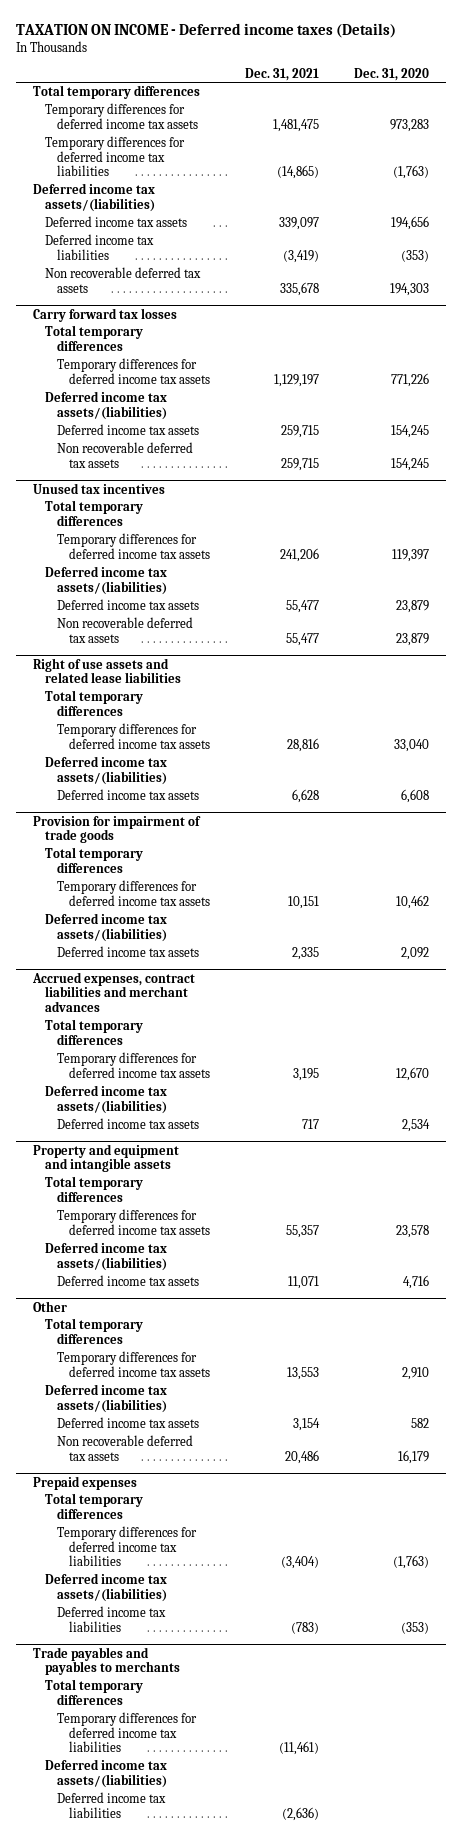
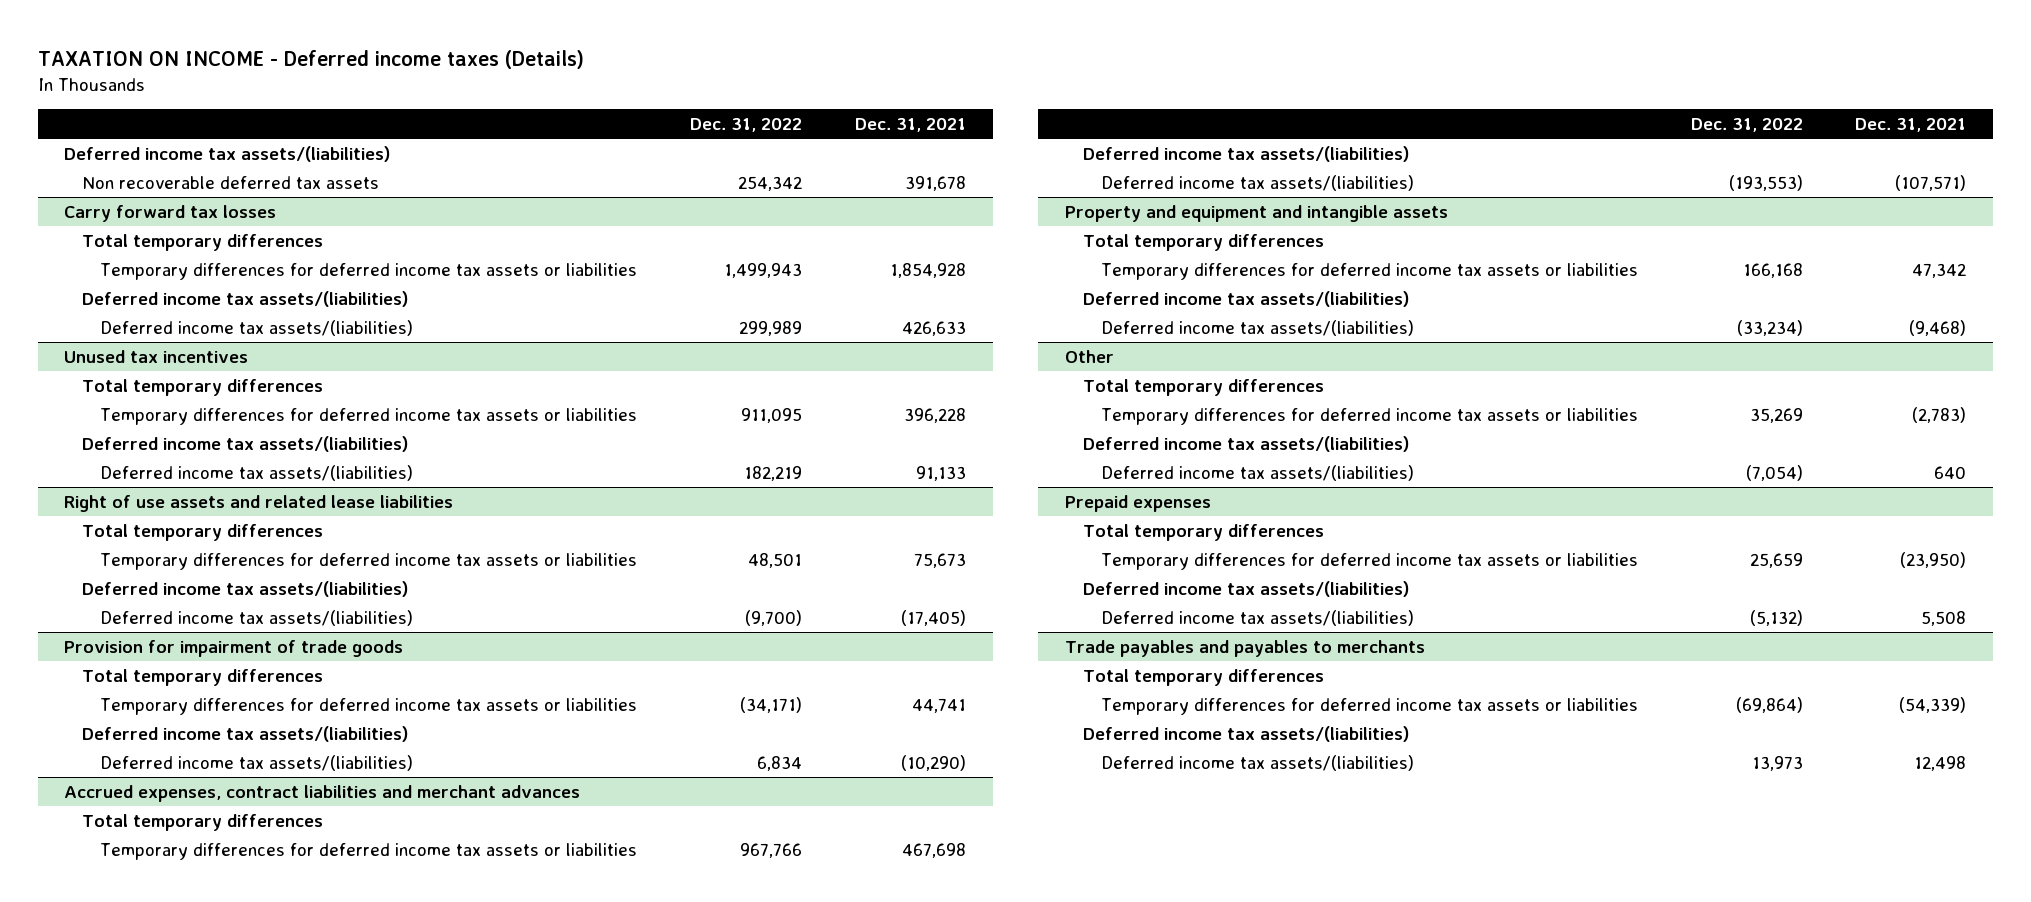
[353,67,429,81] Dec. 31, 2020 -> none
none -> [690,117,803,132] Dec. 31, 2022
[33,85,201,100] Total temporary differences -> none
[45,103,199,129] Temporary differences for deferred income tax assets -> none
[45,136,186,177] Temporary differences for deferred income tax liabilities -> none
[45,216,188,228] Deferred income tax assets -> none
[45,234,155,260] Deferred income tax liabilities -> none
[280,281,320,296] 335,678 -> [905,175,967,191] 391,678
[57,358,211,384] Temporary differences for deferred income tax assets -> [100,262,638,280] Temporary differences for deferred income tax assets or liabilities
[274,373,320,387] 1,129,197 -> [890,262,967,278] 1,854,928
[57,442,194,468] Non recoverable deferred tax assets -> none
[57,424,200,436] Deferred income tax assets -> [100,319,414,336] Deferred income tax assets/(liabilities)
[281,425,320,439] 259,715 -> [902,320,967,336] 426,633
[57,533,211,559] Temporary differences for deferred income tax assets -> [100,407,638,425] Temporary differences for deferred income tax assets or liabilities
[280,547,320,562] 241,206 -> [904,407,967,423] 396,228
[57,617,194,643] Non recoverable deferred tax assets -> none
[57,599,200,611] Deferred income tax assets -> [100,464,414,481] Deferred income tax assets/(liabilities)
[286,600,320,614] 55,477 -> [916,465,967,481] 91,133
[57,723,211,749] Temporary differences for deferred income tax assets -> [100,552,638,570] Temporary differences for deferred income tax assets or liabilities
[287,737,320,752] 28,816 -> [914,552,967,568] 75,673
[57,789,200,801] Deferred income tax assets -> [100,609,414,626] Deferred income tax assets/(liabilities)
[292,789,320,804] 6,628 -> [901,609,967,626] (17,405)
[57,880,211,906] Temporary differences for deferred income tax assets -> [100,697,638,715] Temporary differences for deferred income tax assets or liabilities
[288,895,320,909] 10,151 -> [912,697,967,713] 44,741
[57,946,200,958] Deferred income tax assets -> [100,754,414,771] Deferred income tax assets/(liabilities)
[292,947,320,961] 2,335 -> [901,754,967,771] (10,290)
[57,1052,211,1078] Temporary differences for deferred income tax assets -> [100,842,638,860] Temporary differences for deferred income tax assets or liabilities
[293,1067,320,1081] 3,195 -> [902,842,967,858] 467,698
[57,1118,200,1130] Deferred income tax assets -> [1100,174,1414,191] Deferred income tax assets/(liabilities)
[302,1119,320,1130] 717 -> [1895,174,1967,191] (107,571)
[57,1209,211,1235] Temporary differences for deferred income tax assets -> [1100,262,1638,280] Temporary differences for deferred income tax assets or liabilities
[286,1224,320,1238] 55,357 -> [1912,262,1967,278] 47,342
[57,1275,200,1287] Deferred income tax assets -> [1100,319,1414,336] Deferred income tax assets/(liabilities)
[288,1276,320,1290] 11,071 -> [1909,319,1967,336] (9,468)
[57,1351,211,1377] Temporary differences for deferred income tax assets -> [1100,407,1638,425] Temporary differences for deferred income tax assets or liabilities
[287,1366,320,1380] 13,553 -> [1912,406,1967,423] (2,783)
[57,1435,194,1461] Non recoverable deferred tax assets -> none
[57,1417,200,1429] Deferred income tax assets -> [1100,464,1414,481] Deferred income tax assets/(liabilities)
[293,1418,321,1432] 3,154 -> [1934,465,1967,479] 640
[57,1526,198,1567] Temporary differences for deferred income tax liabilities -> [1100,552,1638,570] Temporary differences for deferred income tax assets or liabilities
[281,1556,320,1570] (3,404) -> [1900,551,1967,568] (23,950)
[57,1606,167,1632] Deferred income tax liabilities -> [1100,609,1414,626] Deferred income tax assets/(liabilities)
[291,1621,320,1634] (783) -> [1921,610,1967,626] 5,508
[57,1712,198,1753] Temporary differences for deferred income tax liabilities -> [1100,697,1638,715] Temporary differences for deferred income tax assets or liabilities
[279,1741,320,1756] (11,461) -> [1899,696,1967,713] (54,339)
[57,1792,167,1818] Deferred income tax liabilities -> [1100,754,1414,771] Deferred income tax assets/(liabilities)
[282,1806,320,1821] (2,636) -> [1914,755,1967,771] 12,498

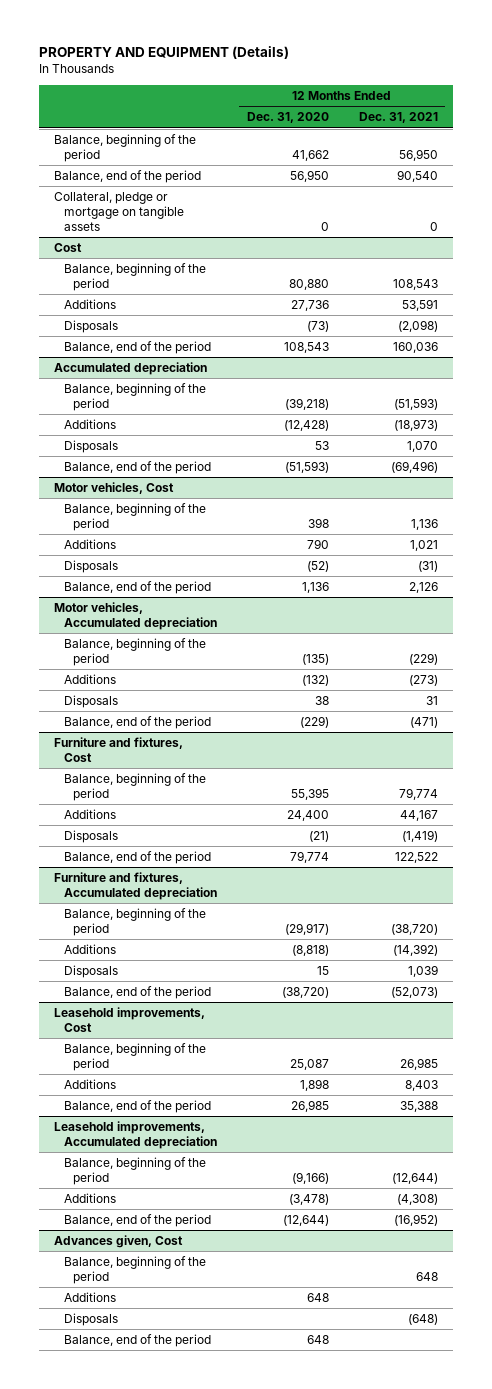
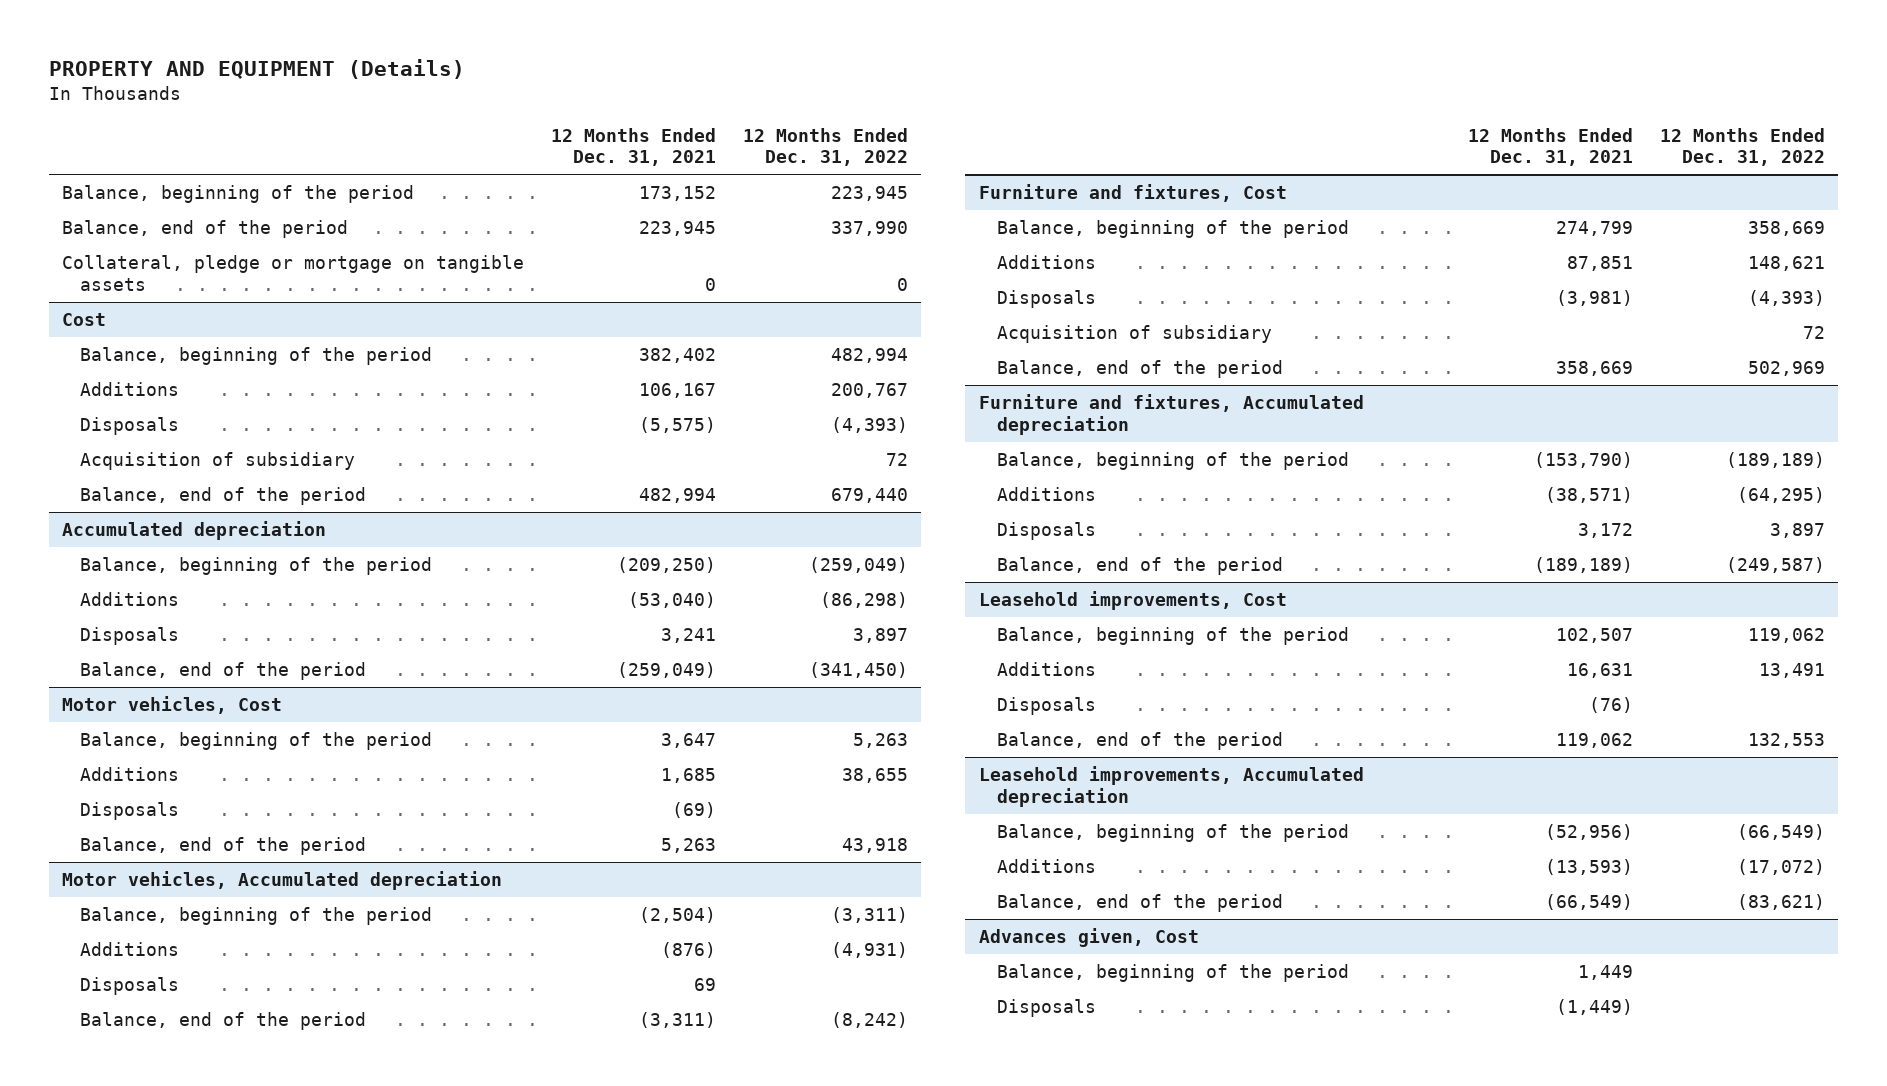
[246,112,329,124] Dec. 31, 2020 -> none
none -> [742,127,908,167] 12 Months Ended Dec. 31, 2022
[398,148,438,161] 56,950 -> [638,186,716,202] 173,152
[396,169,438,182] 90,540 -> [638,221,716,237] 223,945
[392,278,438,290] 108,543 -> [638,348,716,364] 382,402
[401,298,438,311] 53,591 -> [638,383,716,399] 106,167
[397,319,438,332] (2,098) -> [638,417,716,434] (5,575)
none -> [80,452,356,471] Acquisition of subsidiary
[392,341,438,353] 160,036 -> [638,488,716,504] 482,994
[393,397,438,410] (51,593) -> [616,557,716,574] (209,250)
[393,418,438,431] (18,973) -> [627,592,716,609] (53,040)
[406,440,438,452] 1,070 -> [660,628,716,644] 3,241
[390,460,438,473] (69,496) -> [616,662,716,679] (259,049)
[410,518,438,530] 1,136 -> [660,733,716,749] 3,647
[409,539,438,551] 1,021 -> [660,768,716,784] 1,685
[417,560,438,572] (31) -> [671,802,716,819] (69)
[408,581,438,593] 2,126 -> [660,838,716,854] 5,263
[408,652,438,665] (229) -> [638,907,716,924] (2,504)
[408,674,438,686] (273) -> [660,942,716,959] (876)
[425,695,438,705] 31 -> [693,978,716,992] 69
[409,716,438,728] (471) -> [638,1012,716,1029] (3,311)
[398,787,438,800] 79,774 -> [1555,221,1633,237] 274,799
[399,809,438,821] 44,167 -> [1566,256,1633,272] 87,851
[401,829,438,842] (1,419) -> [1555,290,1633,307] (3,981)
none -> [996,325,1272,344] Acquisition of subsidiary
[394,851,438,863] 122,522 -> [1555,361,1633,377] 358,669
[390,923,438,935] (38,720) -> [1533,452,1633,469] (153,790)
[392,943,438,956] (14,392) -> [1544,487,1633,504] (38,571)
[407,964,438,977] 1,039 -> [1577,523,1633,539] 3,172
[390,986,438,998] (52,073) -> [1533,557,1633,574] (189,189)
[399,1057,438,1070] 26,985 -> [1555,628,1633,644] 102,507
[404,1079,438,1091] 8,403 -> [1566,663,1633,679] 16,631
none -> [996,697,1096,716] Disposals
[399,1100,438,1112] 35,388 -> [1555,733,1633,749] 119,062
[391,1172,438,1184] (12,644) -> [1544,824,1633,841] (52,956)
[396,1193,438,1205] (4,308) -> [1544,859,1633,876] (13,593)
[393,1213,438,1226] (16,952) -> [1544,894,1633,911] (66,549)
[63,1291,116,1302] Additions -> none
[63,1333,211,1347] Balance, end of the period -> none
[415,1271,438,1281] 648 -> [1577,965,1633,981] 1,449
[407,1313,438,1325] (648) -> [1555,999,1633,1016] (1,449)

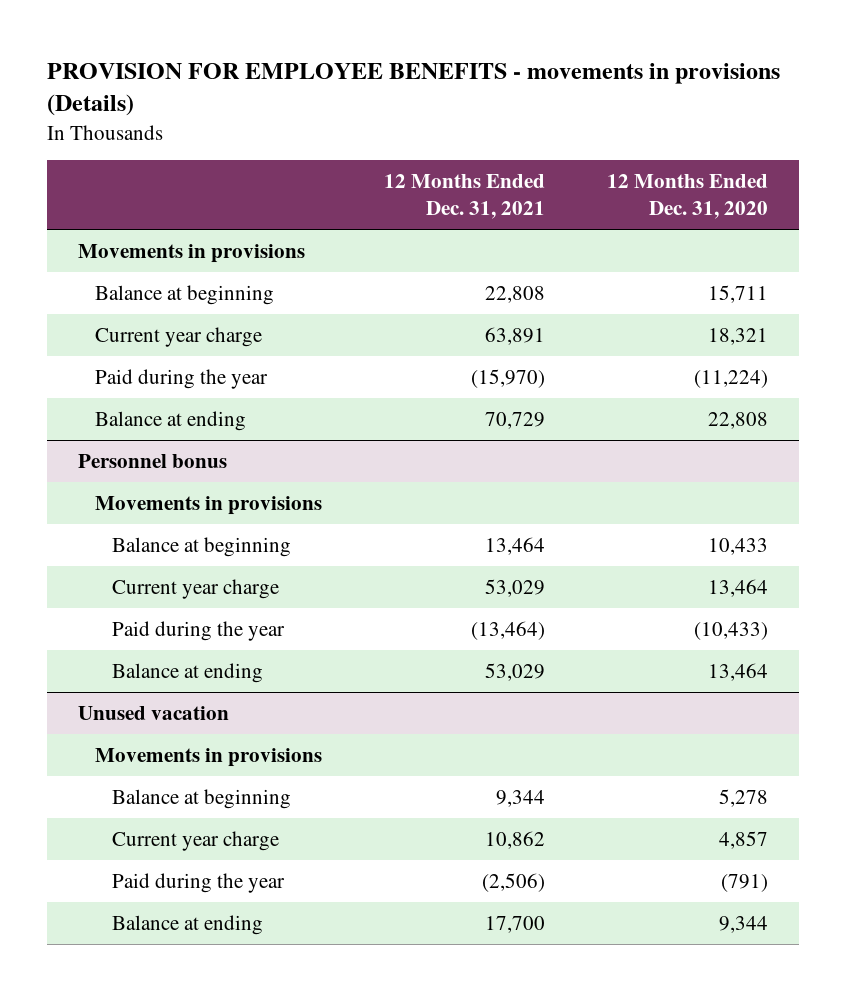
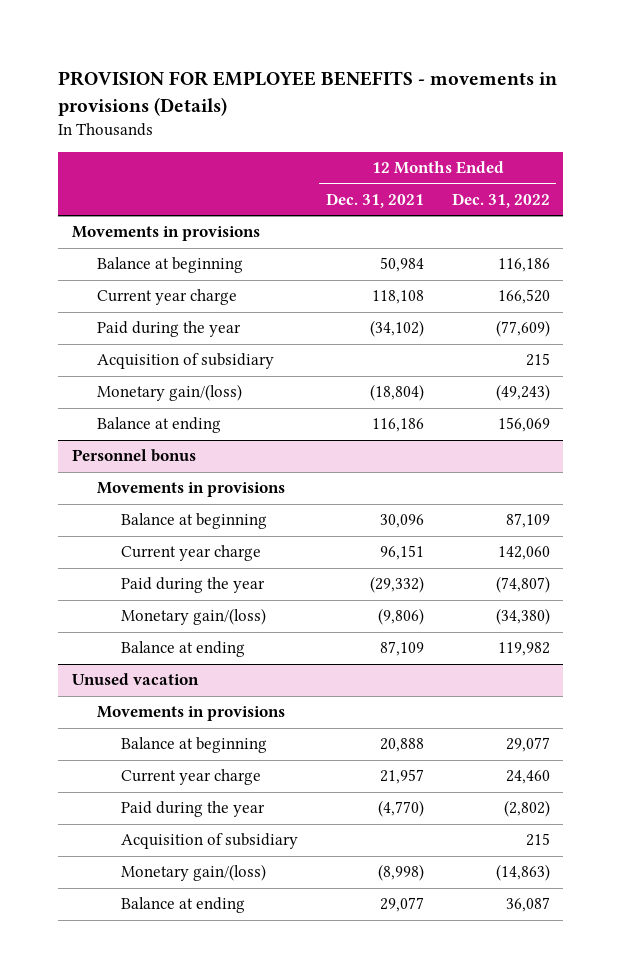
[607,174,769,220] 12 Months Ended Dec. 31, 2020 -> none
none -> [451,193,550,209] Dec. 31, 2022
[484,285,545,303] 22,808 -> [379,257,424,273] 50,984
[484,326,545,345] 63,891 -> [371,290,424,305] 118,108
[470,368,545,388] (15,970) -> [369,320,424,338] (34,102)
none -> [96,353,274,370] Acquisition of subsidiary
none -> [96,384,242,402] Monetary gain/(loss)
[484,411,545,429] 70,729 -> [371,418,424,433] 116,186
[484,536,545,555] 13,464 -> [379,514,424,529] 30,096
[484,578,545,597] 53,029 -> [379,545,424,561] 96,151
[470,620,545,640] (13,464) -> [369,576,424,594] (29,332)
none -> [121,608,267,626] Monetary gain/(loss)
[484,662,545,681] 53,029 -> [379,641,424,657] 87,109
[495,789,545,807] 9,344 -> [379,738,424,753] 20,888
[484,830,545,849] 10,862 -> [379,769,424,785] 21,957
[481,872,545,892] (2,506) -> [377,800,424,818] (4,770)
none -> [121,833,299,850] Acquisition of subsidiary
none -> [121,864,267,882] Monetary gain/(loss)
[484,915,545,933] 17,700 -> [379,897,424,913] 29,077

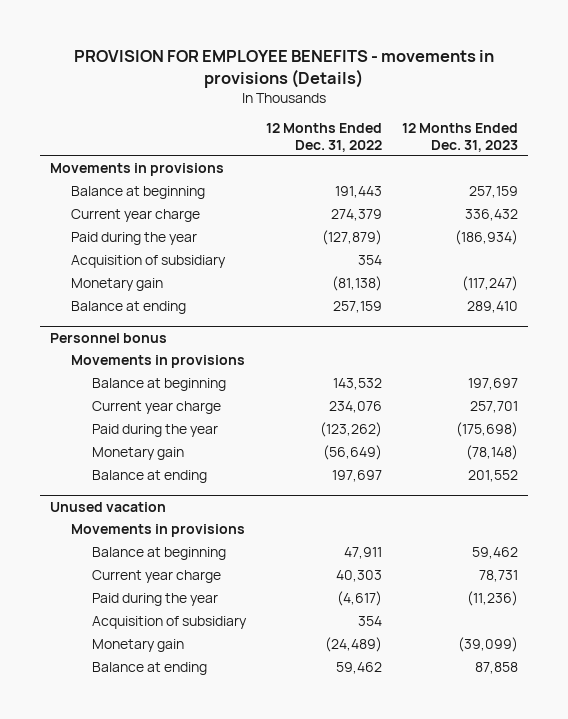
[325,193,424,209] Dec. 31, 2021 -> none
none -> [401,123,518,152] 12 Months Ended Dec. 31, 2023
[497,258,550,273] 116,186 -> [334,186,382,199] 191,443
[497,289,550,305] 166,520 -> [330,209,382,222] 274,379
[495,320,550,338] (77,609) -> [321,230,382,246] (127,879)
[525,353,550,367] 215 -> [357,255,382,266] 354
[96,384,242,402] Monetary gain/(loss) -> [70,278,163,292] Monetary gain
[495,384,550,402] (49,243) -> [331,276,382,292] (81,138)
[497,417,550,433] 156,069 -> [332,301,382,314] 257,159
[505,513,550,529] 87,109 -> [332,378,382,391] 143,532
[497,546,550,561] 142,060 -> [328,401,382,414] 234,076
[495,576,550,594] (74,807) -> [319,422,382,438] (123,262)
[121,608,267,626] Monetary gain/(loss) -> [91,447,184,461] Monetary gain
[495,608,550,626] (34,380) -> [322,445,382,461] (56,649)
[497,642,550,657] 119,982 -> [331,470,382,483] 197,697
[505,737,550,753] 29,077 -> [343,547,382,560] 47,911
[505,770,550,785] 24,460 -> [335,570,382,583] 40,303
[503,800,550,818] (2,802) -> [336,591,382,607] (4,617)
[525,833,550,847] 215 -> [357,616,382,627] 354
[121,864,267,882] Monetary gain/(loss) -> [91,639,184,653] Monetary gain
[495,864,550,882] (14,863) -> [324,637,382,653] (24,489)
[505,897,550,913] 36,087 -> [335,662,382,675] 59,462

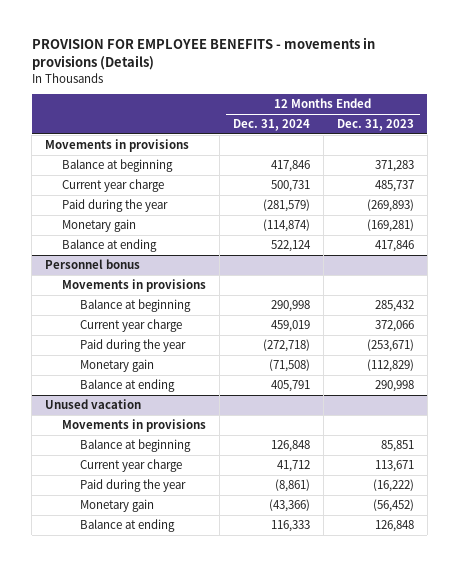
[265,123,382,152] 12 Months Ended Dec. 31, 2022 -> none
none -> [233,119,311,132] Dec. 31, 2024
[70,255,226,269] Acquisition of subsidiary -> none
[468,186,518,199] 257,159 -> [374,160,414,173] 371,283
[464,209,518,222] 336,432 -> [374,180,414,193] 485,737
[454,230,518,246] (186,934) -> [366,199,414,213] (269,893)
[461,276,518,292] (117,247) -> [366,219,414,233] (169,281)
[466,301,518,314] 289,410 -> [374,240,414,253] 417,846
[467,378,518,391] 197,697 -> [374,300,414,313] 285,432
[469,401,518,414] 257,701 -> [374,320,414,333] 372,066
[455,422,518,438] (175,698) -> [366,339,414,353] (253,671)
[465,445,518,461] (78,148) -> [366,359,414,373] (112,829)
[467,470,518,483] 201,552 -> [374,380,414,393] 290,998
[91,616,247,630] Acquisition of subsidiary -> none
[471,547,518,560] 59,462 -> [380,440,414,453] 85,851
[478,570,518,583] 78,731 -> [374,460,414,473] 113,671
[466,591,518,607] (11,236) -> [372,479,414,493] (16,222)
[457,637,518,653] (39,099) -> [372,499,414,513] (56,452)
[474,662,518,675] 87,858 -> [374,520,414,533] 126,848

